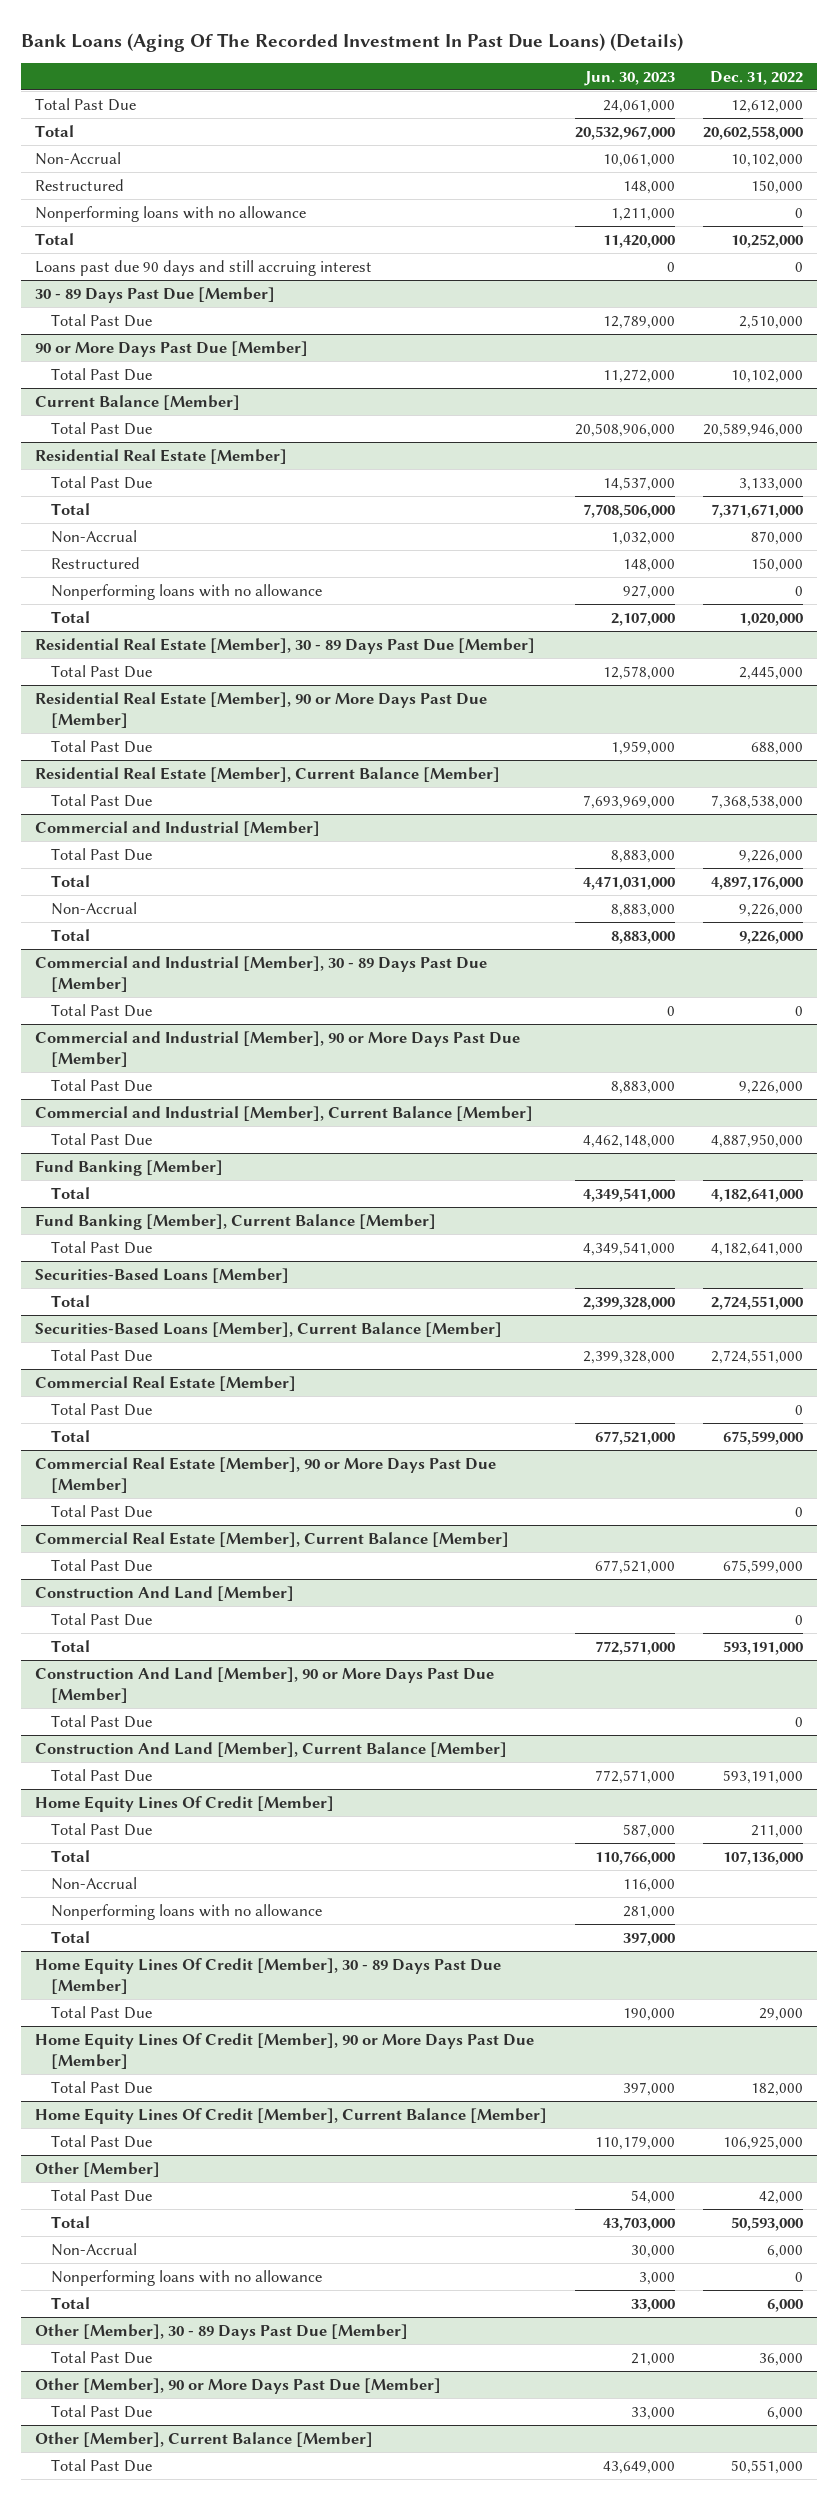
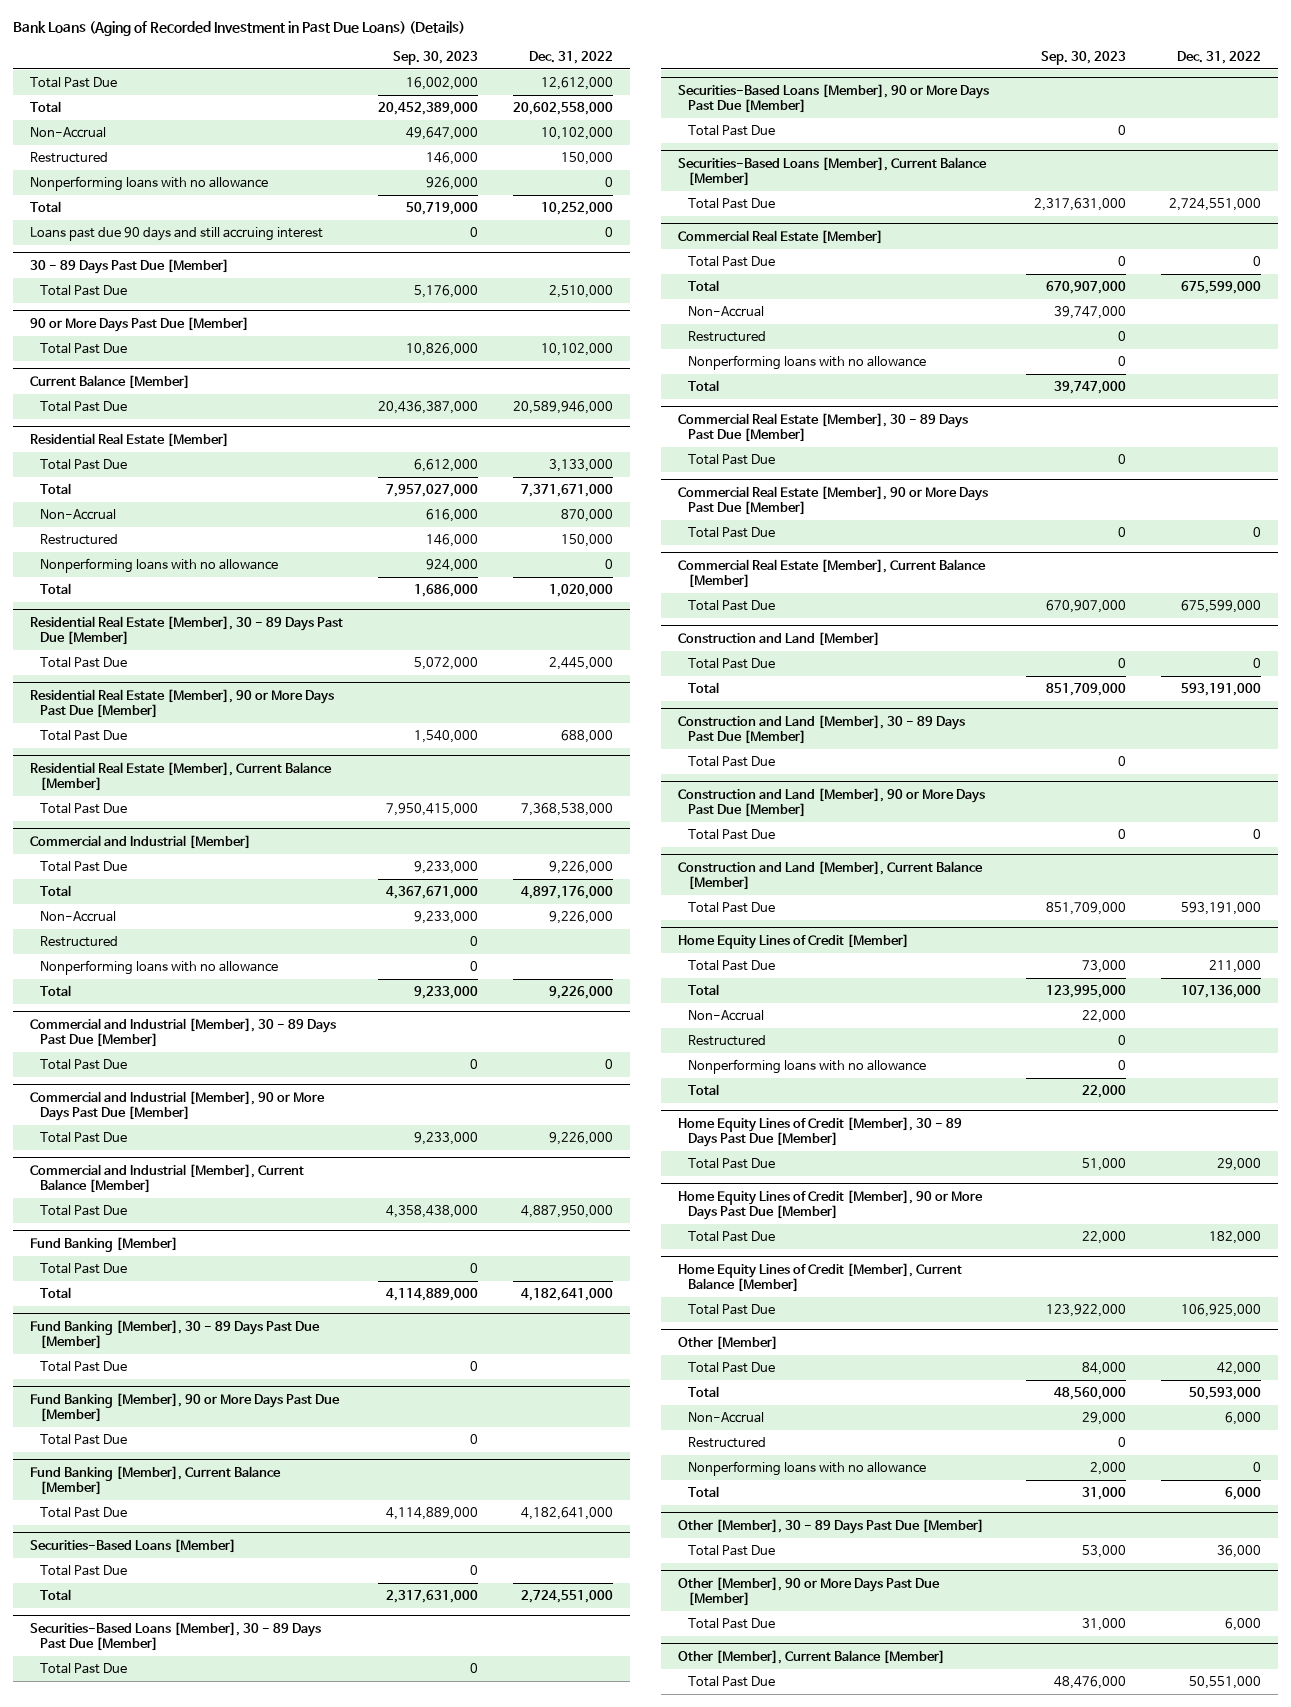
[20,32,683,52] Bank Loans (Aging Of The Recorded Investment In Past Due Loans) (Details) -> [12,20,465,36] Bank Loans (Aging of Recorded Investment in Past Due Loans) (Details)
[584,71,676,87] Jun. 30, 2023 -> none
none -> [392,50,478,65] Sep. 30, 2023
none -> [40,935,119,947] Restructured
none -> [40,959,279,975] Nonperforming loans with no allowance
none -> [40,1262,128,1274] Total Past Due
none -> [30,1319,321,1350] Fund Banking [Member], 30 - 89 Days Past Due [Member]
none -> [40,1360,128,1372] Total Past Due
none -> [30,1392,341,1423] Fund Banking [Member], 90 or More Days Past Due [Member]
none -> [40,1433,128,1445] Total Past Due
none -> [40,1564,128,1576] Total Past Due
none -> [30,1621,322,1652] Securities-Based Loans [Member], 30 - 89 Days Past Due [Member]
none -> [40,1662,128,1674] Total Past Due
none -> [678,83,990,114] Securities-Based Loans [Member], 90 or More Days Past Due [Member]
none -> [688,124,776,136] Total Past Due
none -> [688,305,765,317] Non-Accrual
none -> [688,330,767,342] Restructured
none -> [688,354,927,370] Nonperforming loans with no allowance
none -> [688,379,720,391] Total
none -> [678,412,969,443] Commercial Real Estate [Member], 30 - 89 Days Past Due [Member]
none -> [688,453,776,465] Total Past Due
[34,1585,294,1601] Construction And Land [Member] -> [678,631,881,646] Construction and Land [Member]
none -> [678,714,966,745] Construction and Land [Member], 30 - 89 Days Past Due [Member]
none -> [688,755,776,767] Total Past Due
[34,1666,494,1703] Construction And Land [Member], 90 or More Days Past Due [Member] -> [678,787,986,818] Construction and Land [Member], 90 or More Days Past Due [Member]
[34,1741,507,1757] Construction And Land [Member], Current Balance [Member] -> [678,860,984,891] Construction and Land [Member], Current Balance [Member]
[34,1795,334,1812] Home Equity Lines Of Credit [Member] -> [678,933,910,949] Home Equity Lines of Credit [Member]
none -> [688,1034,767,1046] Restructured
[34,1957,501,1994] Home Equity Lines Of Credit [Member], 30 - 89 Days Past Due [Member] -> [678,1116,963,1148] Home Equity Lines of Credit [Member], 30 - 89 Days Past Due [Member]
[34,2032,534,2069] Home Equity Lines Of Credit [Member], 90 or More Days Past Due [Member] -> [678,1189,984,1221] Home Equity Lines of Credit [Member], 90 or More Days Past Due [Member]
[34,2107,547,2124] Home Equity Lines Of Credit [Member], Current Balance [Member] -> [678,1262,963,1293] Home Equity Lines of Credit [Member], Current Balance [Member]
none -> [688,1436,767,1448] Restructured

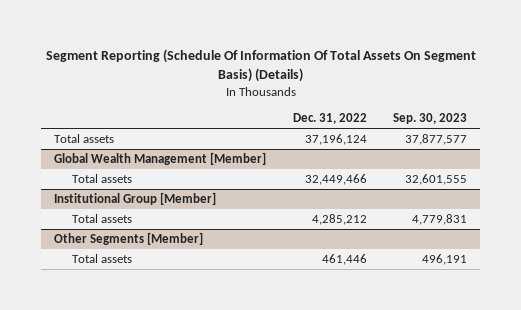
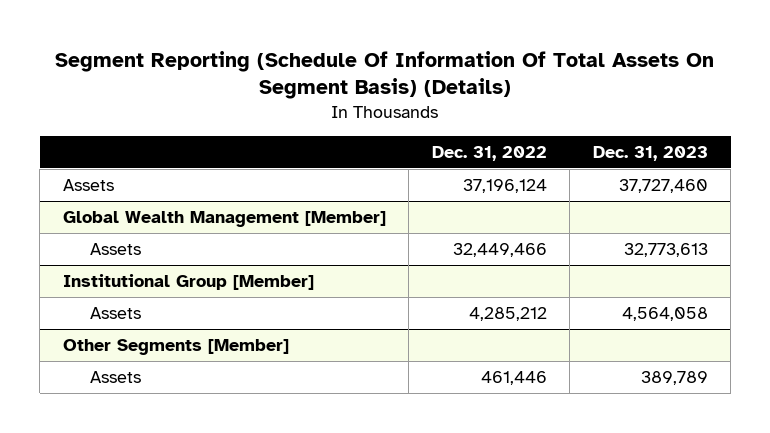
[392,113,467,125] Sep. 30, 2023 -> none
none -> [592,145,708,161] Dec. 31, 2023
[54,134,115,144] Total assets -> [62,178,114,191] Assets
[72,174,133,184] Total assets -> [90,242,142,255] Assets
[72,214,133,224] Total assets -> [90,306,142,319] Assets
[72,254,133,264] Total assets -> [90,370,142,383] Assets

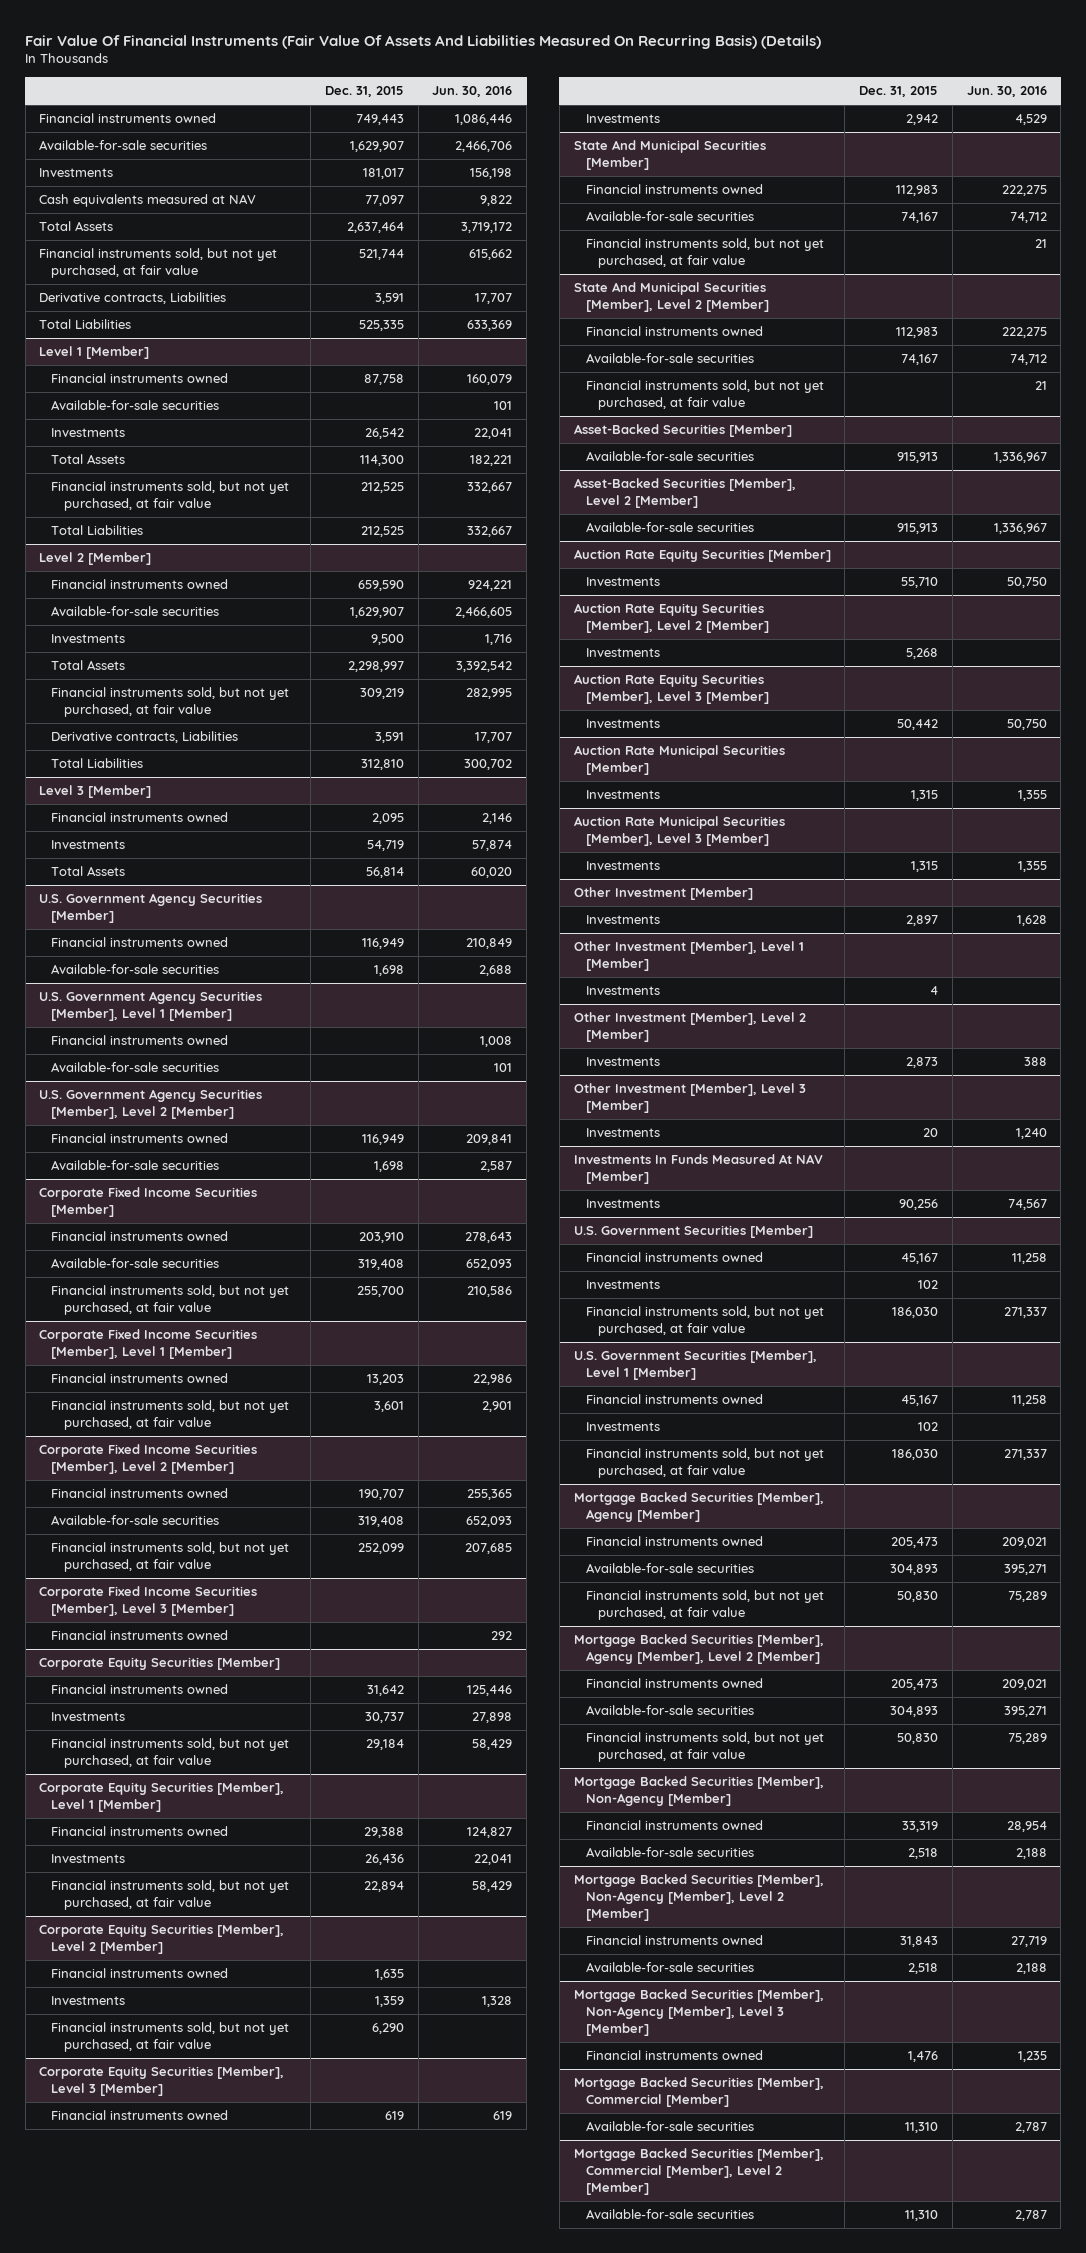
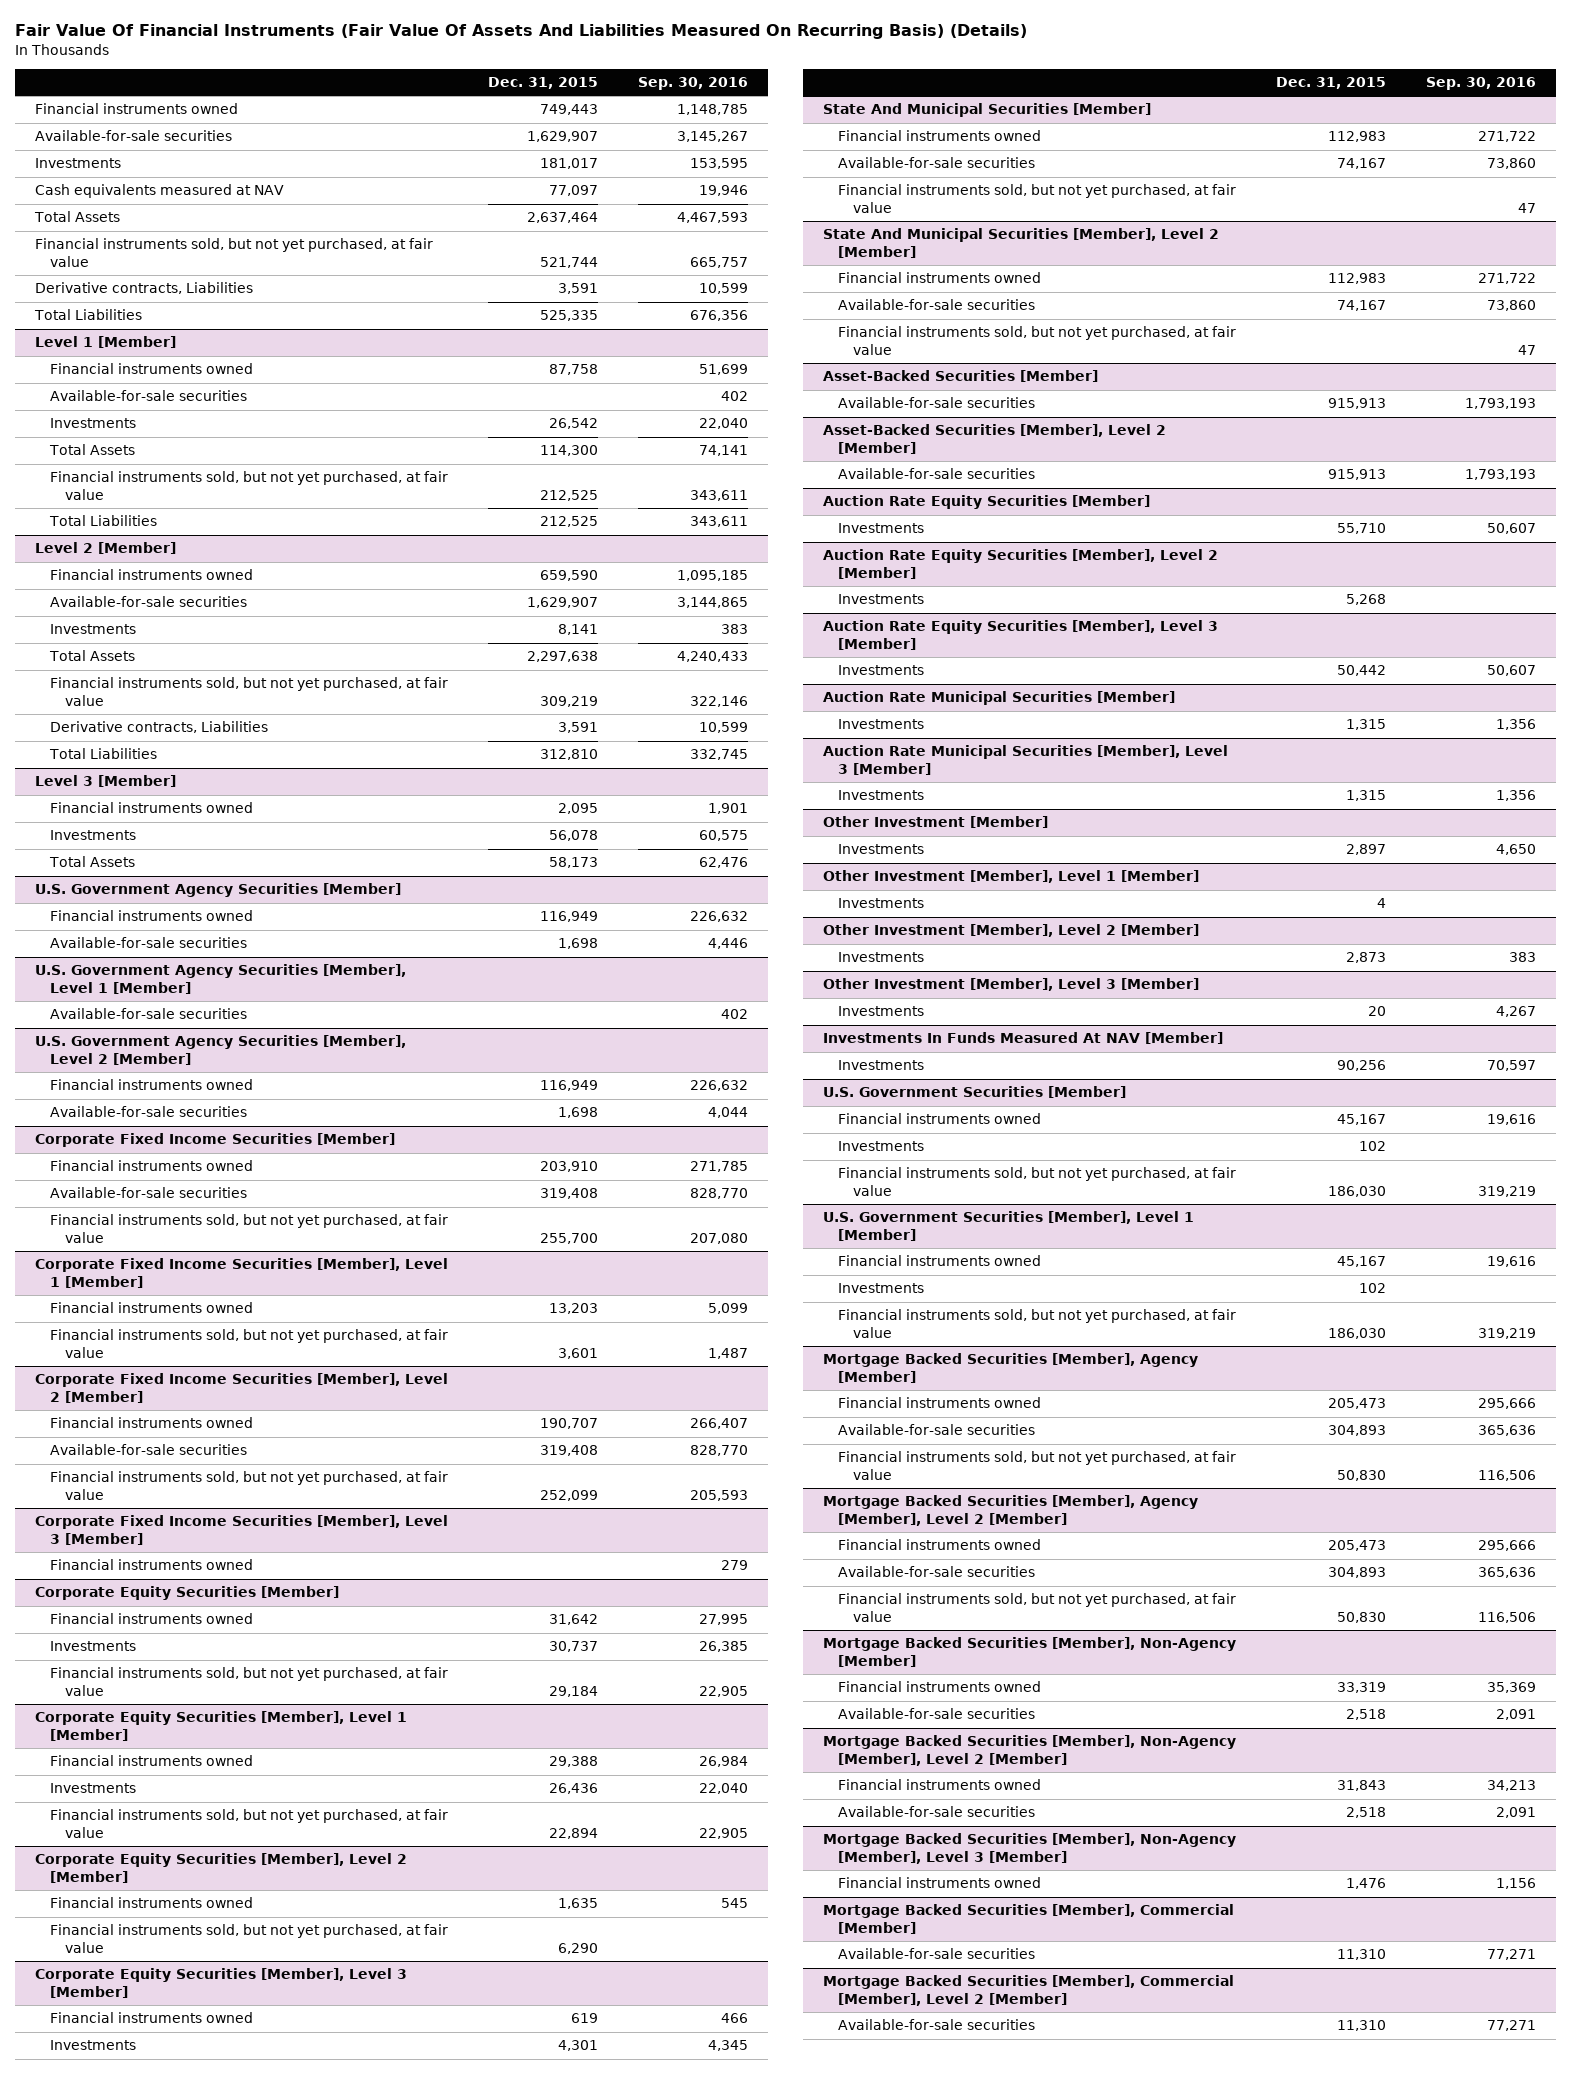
[432,85,513,97] Jun. 30, 2016 -> none
none -> [638,77,749,91] Sep. 30, 2016
[370,634,404,646] 9,500 -> [558,624,599,636] 8,141
[347,661,404,673] 2,298,997 -> [527,651,599,663] 2,297,638
[366,840,404,852] 54,719 -> [549,830,599,842] 56,078
[365,867,404,879] 56,814 -> [549,857,599,869] 58,173
[51,1035,229,1046] Financial instruments owned -> none
[51,1996,126,2006] Investments -> none
[906,114,939,126] 2,942 -> [558,2040,599,2052] 4,301

